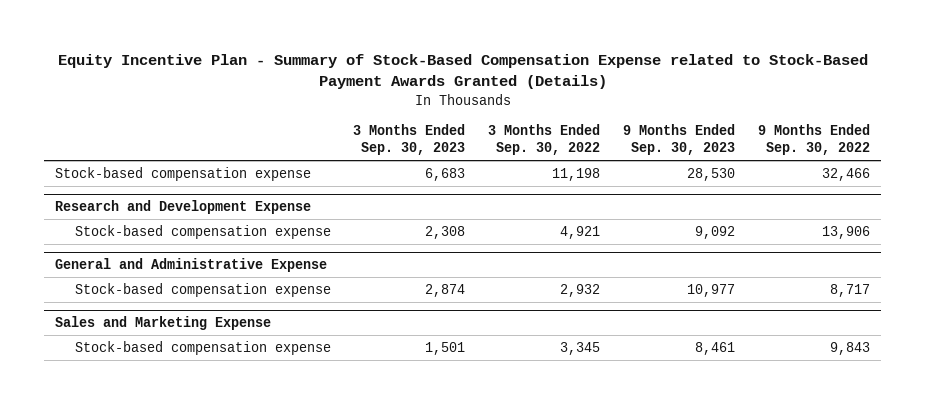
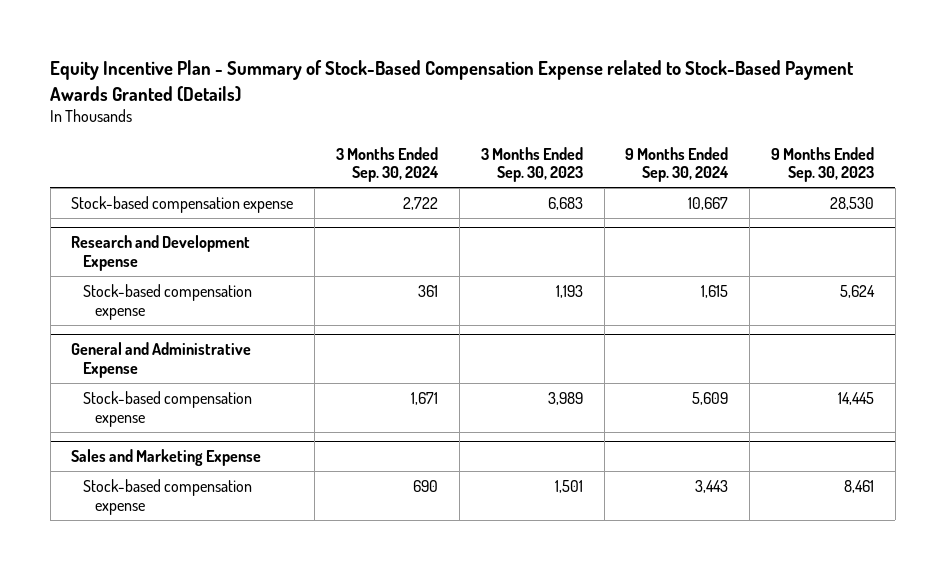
[488,124,601,156] 3 Months Ended Sep. 30, 2022 -> none
[757,124,870,156] 9 Months Ended Sep. 30, 2022 -> none
none -> [336,146,440,183] 3 Months Ended Sep. 30, 2024
none -> [625,146,730,183] 9 Months Ended Sep. 30, 2024
[425,225,466,239] 2,308 -> [555,284,583,298] 1,193
[695,225,736,239] 9,092 -> [840,284,876,298] 5,624
[425,283,466,297] 2,874 -> [547,391,583,405] 3,989
[687,283,736,297] 10,977 -> [838,391,875,405] 14,445

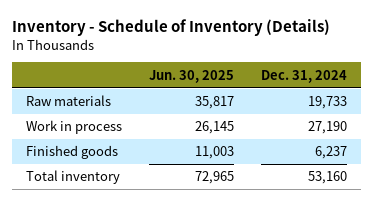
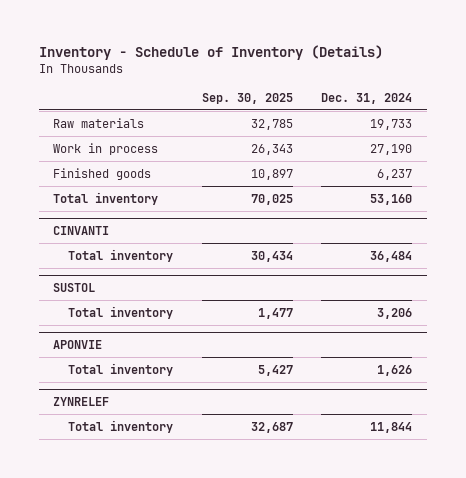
[148,69,234,83] Jun. 30, 2025 -> none
none -> [201,92,293,104] Sep. 30, 2025
none -> [53,226,110,236] CINVANTI
none -> [67,248,173,262] Total inventory
none -> [53,283,96,293] SUSTOL
none -> [67,305,173,319] Total inventory
none -> [53,340,103,350] APONVIE
none -> [67,362,173,376] Total inventory
none -> [53,397,110,407] ZYNRELEF
none -> [67,419,173,433] Total inventory

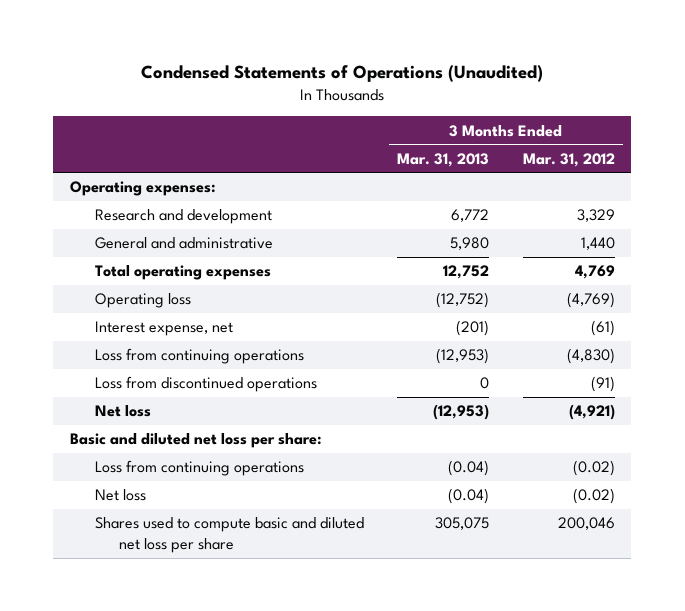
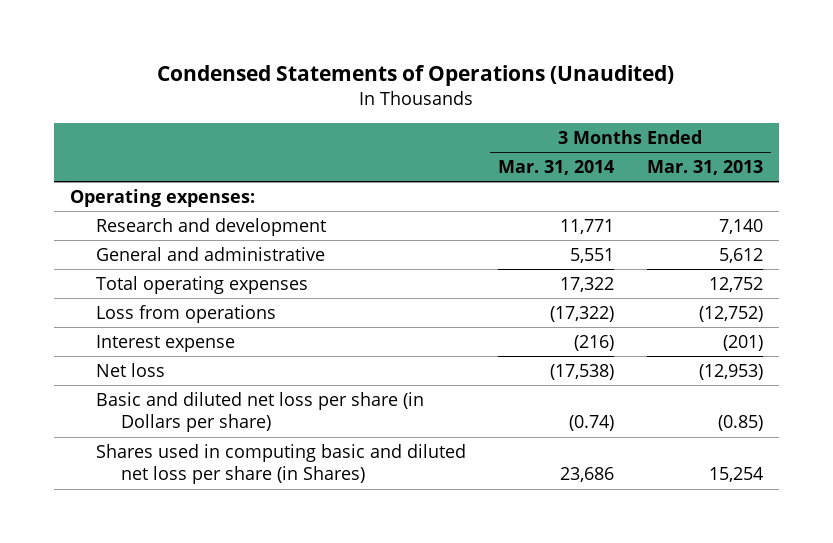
[522,152,615,167] Mar. 31, 2012 -> none
none -> [498,159,615,175] Mar. 31, 2014
[451,209,490,223] 6,772 -> [718,218,763,234] 7,140
[450,237,490,251] 5,980 -> [718,247,763,263] 5,612
[94,348,304,365] Loss from continuing operations -> none
[94,376,317,393] Loss from discontinued operations -> none
[94,293,191,309] Operating loss -> [95,304,276,323] Loss from operations
[94,321,233,337] Interest expense, net -> [95,334,235,352] Interest expense
[70,433,323,449] Basic and diluted net loss per share: -> none
[94,460,304,477] Loss from continuing operations -> none
[94,489,146,502] Net loss -> [95,391,424,433] Basic and diluted net loss per share (in Dollars per share)
[448,488,490,505] (0.04) -> [717,415,763,432] (0.85)
[94,517,364,554] Shares used to compute basic and diluted net loss per share -> [95,443,466,485] Shares used in computing basic and diluted net loss per share (in Shares)
[435,517,490,531] 305,075 -> [708,467,763,483] 15,254

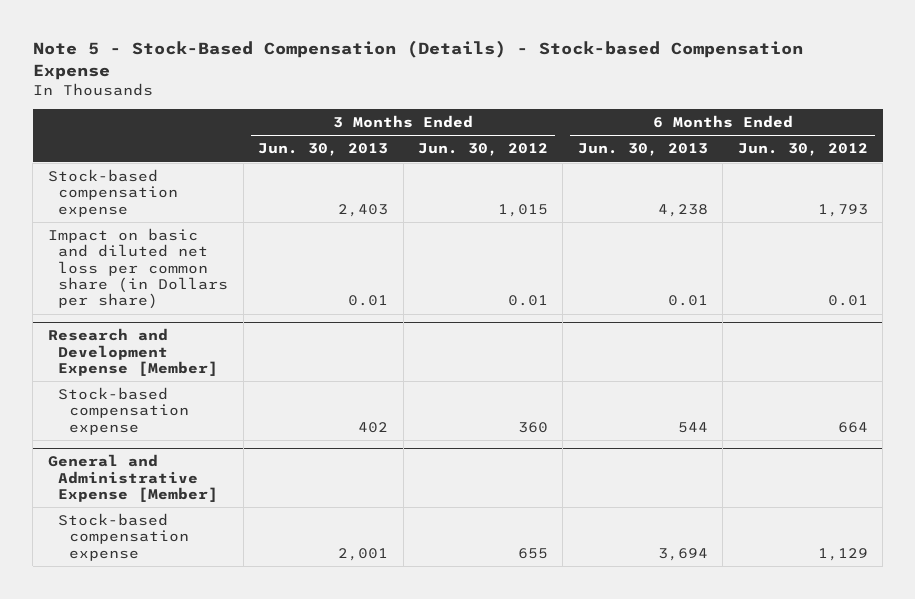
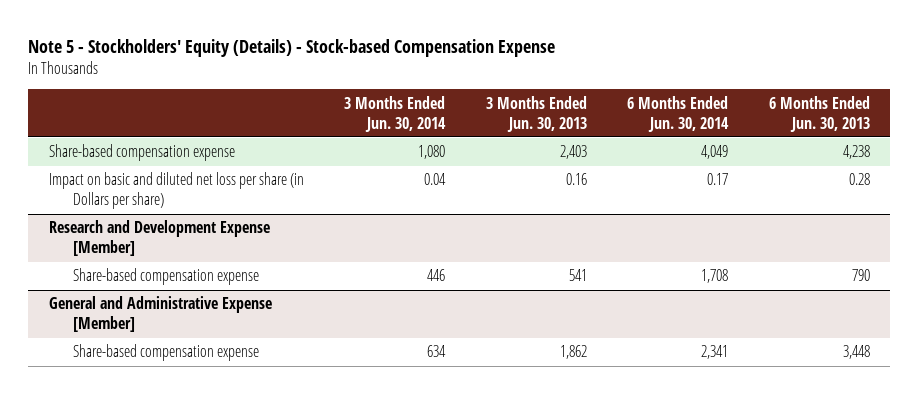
[32,40,803,81] Note 5 - Stock-Based Compensation (Details) - Stock-based Compensation Expense -> [28,38,556,57] Note 5 - Stockholders' Equity (Details) - Stock-based Compensation Expense
[417,143,548,157] Jun. 30, 2012 -> none
[737,143,868,157] Jun. 30, 2012 -> none
none -> [344,95,447,132] 3 Months Ended Jun. 30, 2014
none -> [627,95,730,132] 6 Months Ended Jun. 30, 2014
[47,169,179,217] Stock-based compensation expense -> [48,144,235,162] Share-based compensation expense
[47,228,229,310] Impact on basic and diluted net loss per common share (in Dollars per share) -> [48,172,304,210] Impact on basic and diluted net loss per share (in Dollars per share)
[348,295,389,307] 0.01 -> [565,173,587,186] 0.16
[667,295,708,307] 0.01 -> [848,173,870,186] 0.28
[58,387,189,435] Stock-based compensation expense -> [73,268,260,286] Share-based compensation expense
[358,421,389,433] 402 -> [568,269,587,282] 541
[677,421,708,433] 544 -> [851,269,870,282] 790
[58,513,189,561] Stock-based compensation expense -> [73,344,260,362] Share-based compensation expense
[338,547,389,561] 2,001 -> [559,345,587,360] 1,862
[657,547,708,561] 3,694 -> [842,345,870,360] 3,448

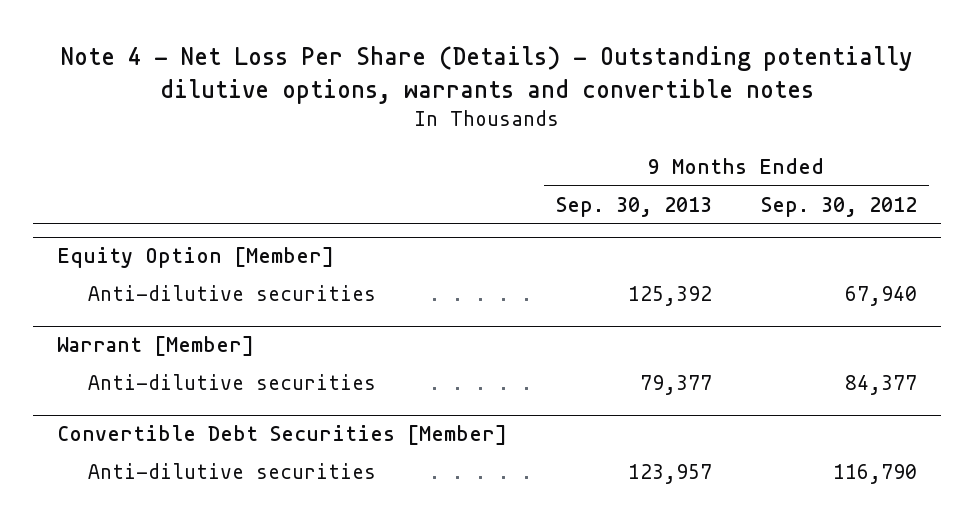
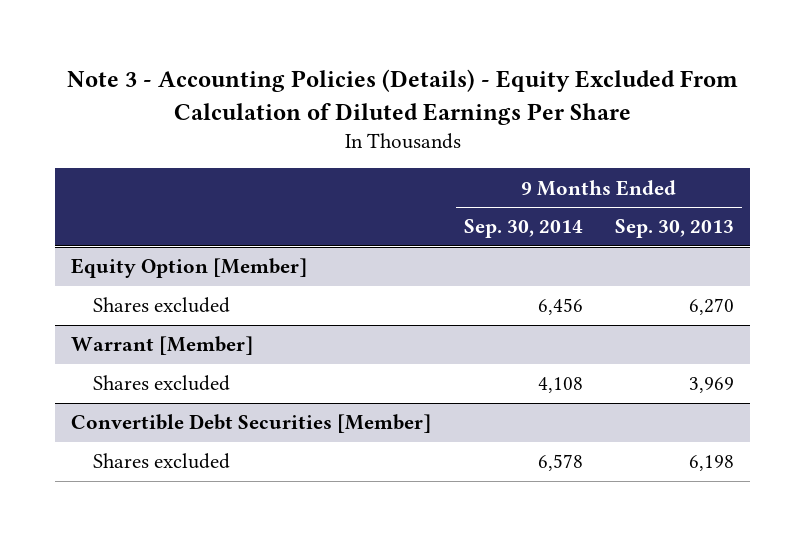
[61,46,913,105] Note 4 - Net Loss Per Share (Details) - Outstanding potentially dilutive options, warrants and convertible notes -> [66,69,738,125] Note 3 - Accounting Policies (Details) - Equity Excluded From Calculation of Diluted Earnings Per Share
[760,196,917,217] Sep. 30, 2012 -> none
none -> [463,219,583,239] Sep. 30, 2014
[88,285,377,302] Anti-dilutive securities -> none
none -> [92,297,230,314] Shares excluded
[88,374,377,391] Anti-dilutive securities -> none
none -> [92,375,230,392] Shares excluded
[88,463,377,480] Anti-dilutive securities -> none
none -> [92,453,230,470] Shares excluded

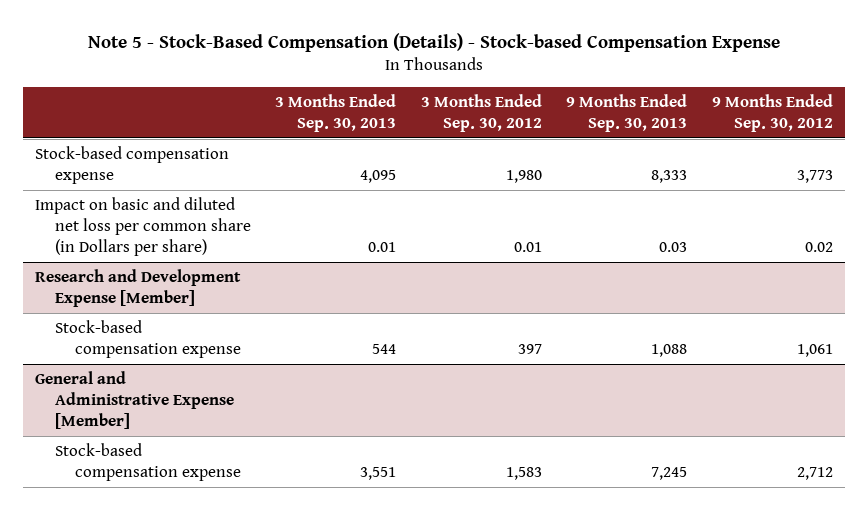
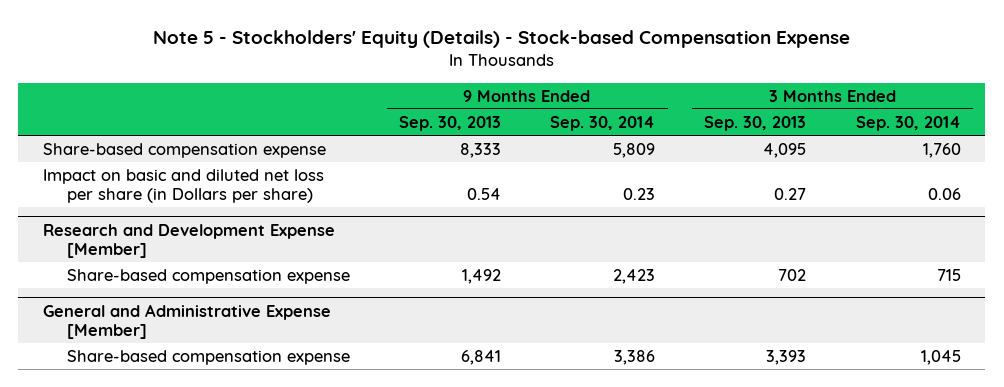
[87,33,780,53] Note 5 - Stock-Based Compensation (Details) - Stock-based Compensation Expense -> [152,29,850,48] Note 5 - Stockholders' Equity (Details) - Stock-based Compensation Expense
[420,93,542,132] 3 Months Ended Sep. 30, 2012 -> none
[711,93,833,132] 9 Months Ended Sep. 30, 2012 -> none
none -> [550,115,656,131] Sep. 30, 2014
none -> [855,115,961,131] Sep. 30, 2014
[34,146,229,184] Stock-based compensation expense -> [42,143,326,159] Share-based compensation expense
[34,197,252,256] Impact on basic and diluted net loss per common share (in Dollars per share) -> [42,169,324,204] Impact on basic and diluted net loss per share (in Dollars per share)
[368,241,397,252] 0.01 -> [774,188,807,201] 0.27
[659,241,688,252] 0.03 -> [466,188,501,201] 0.54
[55,320,242,358] Stock-based compensation expense -> [66,269,350,285] Share-based compensation expense
[372,343,397,354] 544 -> [778,269,807,282] 702
[651,343,688,357] 1,088 -> [461,269,501,285] 1,492
[55,443,242,481] Stock-based compensation expense -> [66,350,350,366] Share-based compensation expense
[360,466,397,480] 3,551 -> [766,350,807,366] 3,393
[651,466,688,480] 7,245 -> [460,350,501,366] 6,841

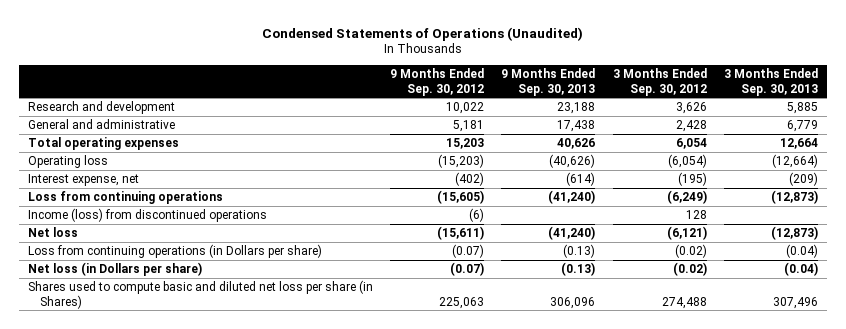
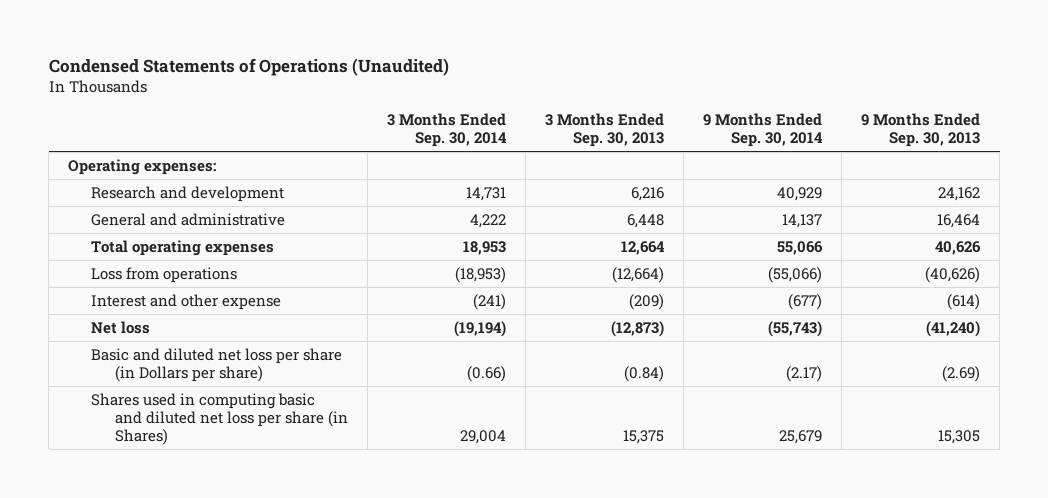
[390,68,485,96] 9 Months Ended Sep. 30, 2012 -> none
[612,68,707,96] 3 Months Ended Sep. 30, 2012 -> none
none -> [386,113,507,147] 3 Months Ended Sep. 30, 2014
none -> [703,113,824,147] 9 Months Ended Sep. 30, 2014
none -> [68,158,217,175] Operating expenses:
[557,101,596,114] 23,188 -> [938,186,981,201] 24,162
[787,101,819,114] 5,885 -> [630,186,664,201] 6,216
[557,119,596,132] 17,438 -> [937,213,981,228] 16,464
[787,119,819,132] 6,779 -> [626,213,664,228] 6,448
[27,190,223,204] Loss from continuing operations -> none
[27,207,267,222] Income (loss) from discontinued operations -> none
[27,154,108,168] Operating loss -> [91,266,238,283] Loss from operations
[27,173,139,186] Interest expense, net -> [91,293,282,310] Interest and other expense
[27,243,322,258] Loss from continuing operations (in Dollars per share) -> none
[27,261,202,276] Net loss (in Dollars per share) -> [91,347,343,382] Basic and diluted net loss per share (in Dollars per share)
[561,261,596,276] (0.13) -> [942,365,981,382] (2.69)
[784,261,819,276] (0.04) -> [623,365,664,382] (0.84)
[27,279,373,309] Shares used to compute basic and diluted net loss per share (in Shares) -> [91,392,348,445] Shares used in computing basic and diluted net loss per share (in Shares)
[550,296,596,309] 306,096 -> [938,429,981,444] 15,305
[773,296,819,309] 307,496 -> [622,429,664,444] 15,375

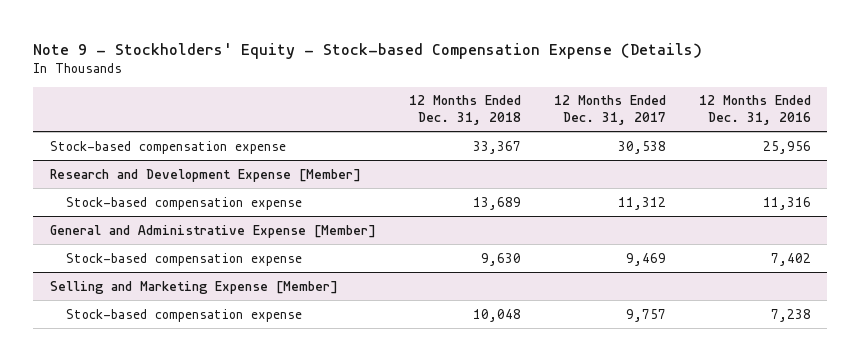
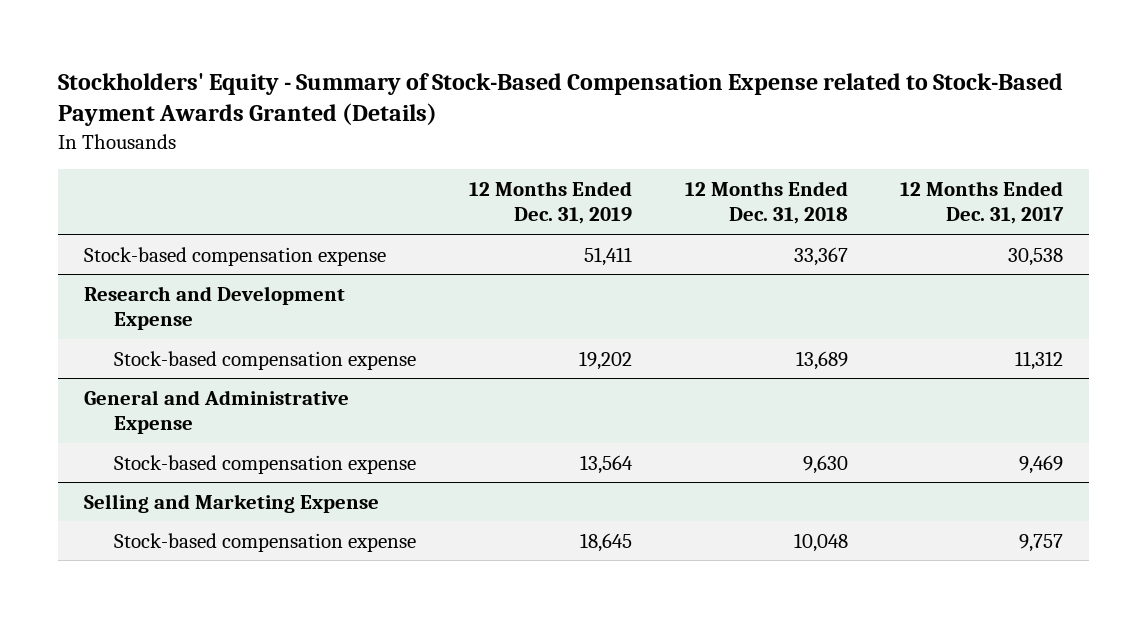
[33,42,703,59] Note 9 - Stockholders' Equity - Stock-based Compensation Expense (Details) -> [57,72,1063,127] Stockholders' Equity - Summary of Stock-Based Compensation Expense related to Stock-Based Payment Awards Granted (Details)
[698,95,811,126] 12 Months Ended Dec. 31, 2016 -> none
none -> [468,180,632,225] 12 Months Ended Dec. 31, 2019
[49,168,361,182] Research and Development Expense [Member] -> [84,285,346,331] Research and Development Expense
[49,224,376,238] General and Administrative Expense [Member] -> [84,389,350,435] General and Administrative Expense
[49,280,338,294] Selling and Marketing Expense [Member] -> [84,493,380,513] Selling and Marketing Expense

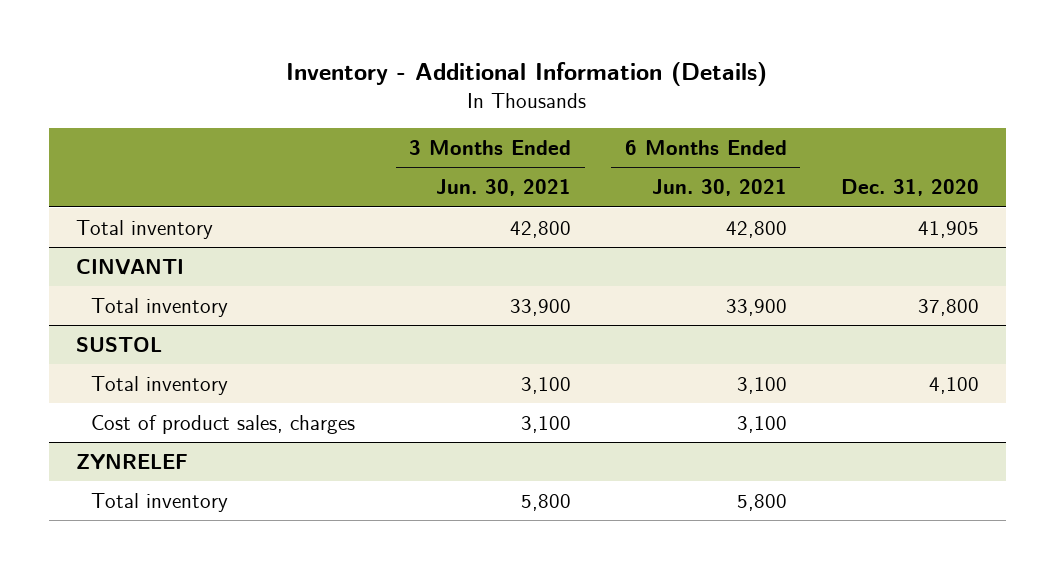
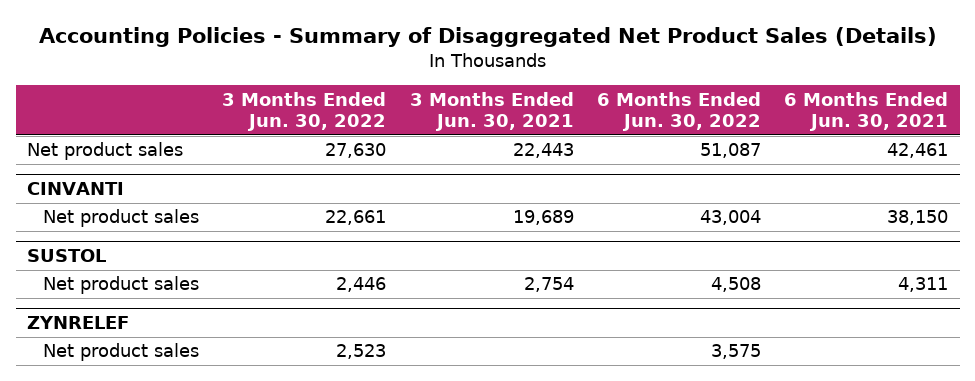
[286,62,768,87] Inventory - Additional Information (Details) -> [38,27,937,48] Accounting Policies - Summary of Disaggregated Net Product Sales (Details)
[840,179,979,197] Dec. 31, 2020 -> none
none -> [222,91,387,132] 3 Months Ended Jun. 30, 2022
none -> [596,91,761,132] 6 Months Ended Jun. 30, 2022
[75,219,213,239] Total inventory -> none
none -> [27,142,184,161] Net product sales
[91,297,229,317] Total inventory -> none
none -> [43,209,200,228] Net product sales
[91,375,229,395] Total inventory -> none
[91,414,356,434] Cost of product sales, charges -> none
none -> [43,276,200,295] Net product sales
[91,492,229,512] Total inventory -> none
none -> [43,343,200,362] Net product sales

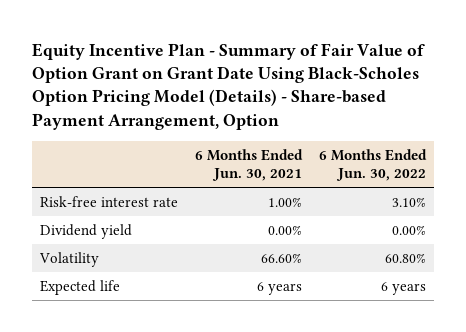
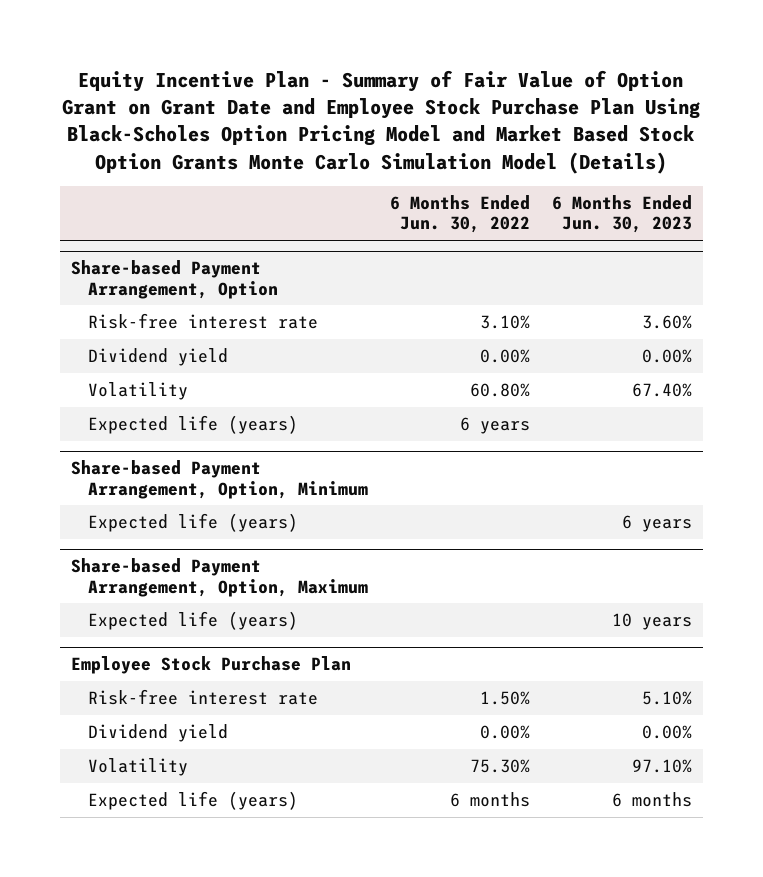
[32,42,426,130] Equity Incentive Plan - Summary of Fair Value of Option Grant on Grant Date Using Black-Scholes Option Pricing Model (Details) - Share-based Payment Arrangement, Option -> [62,69,701,174] Equity Incentive Plan - Summary of Fair Value of Option Grant on Grant Date and Employee Stock Purchase Plan Using Black-Scholes Option Pricing Model and Market Based Stock Option Grants Monte Carlo Simulation Model (Details)
[194,148,303,182] 6 Months Ended Jun. 30, 2021 -> none
none -> [551,195,692,234] 6 Months Ended Jun. 30, 2023
none -> [70,260,278,299] Share-based Payment Arrangement, Option
[40,279,121,295] Expected life -> [87,415,298,435] Expected life (years)
none -> [70,460,368,499] Share-based Payment Arrangement, Option, Minimum
none -> [87,513,298,533] Expected life (years)
none -> [70,558,368,597] Share-based Payment Arrangement, Option, Maximum
none -> [87,611,298,631] Expected life (years)
none -> [70,656,351,675] Employee Stock Purchase Plan
none -> [87,689,318,706] Risk-free interest rate
none -> [87,724,228,743] Dividend yield
none -> [87,758,188,777] Volatility
none -> [87,791,298,811] Expected life (years)

